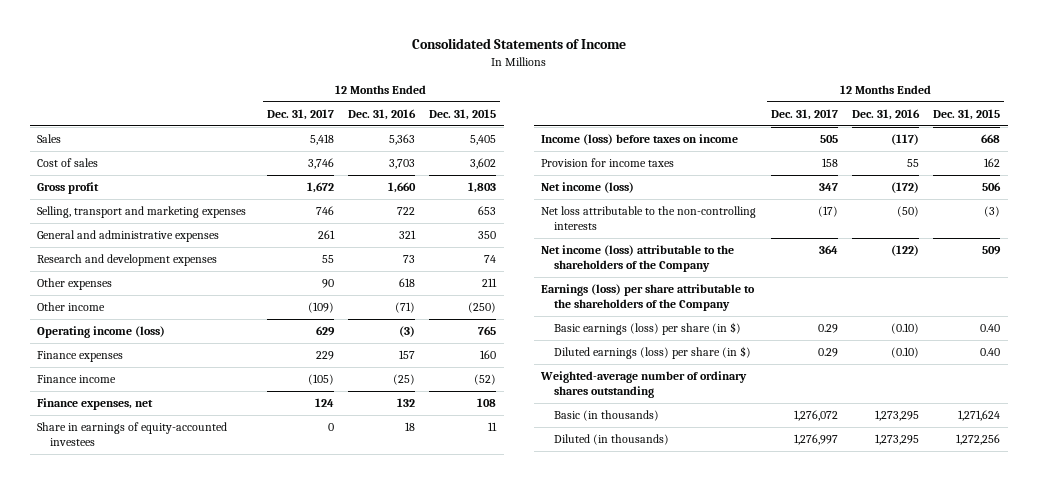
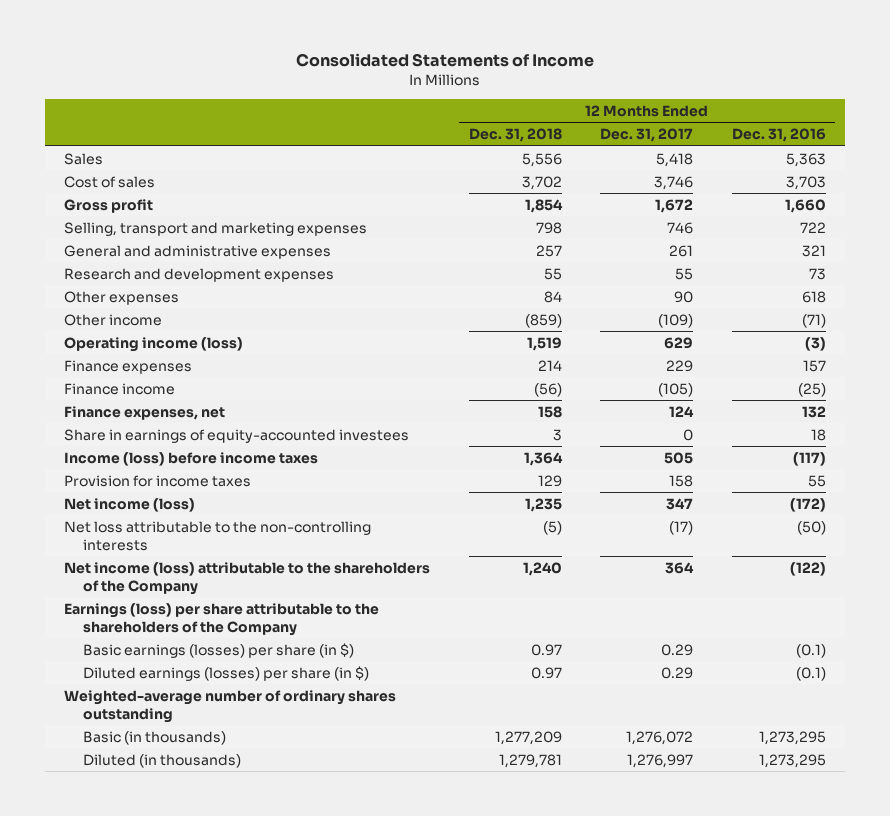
[429,109,497,121] Dec. 31, 2015 -> none
none -> [468,128,562,143] Dec. 31, 2018
[541,134,739,146] Income (loss) before taxes on income -> [63,451,318,466] Income (loss) before income taxes
[553,322,741,336] Basic earnings (loss) per share (in $) -> [83,642,355,658] Basic earnings (losses) per share (in $)
[891,323,920,335] (0.10) -> [795,643,826,658] (0.1)
[553,346,751,360] Diluted earnings (loss) per share (in $) -> [83,665,370,681] Diluted earnings (losses) per share (in $)
[891,347,920,359] (0.10) -> [795,666,826,681] (0.1)

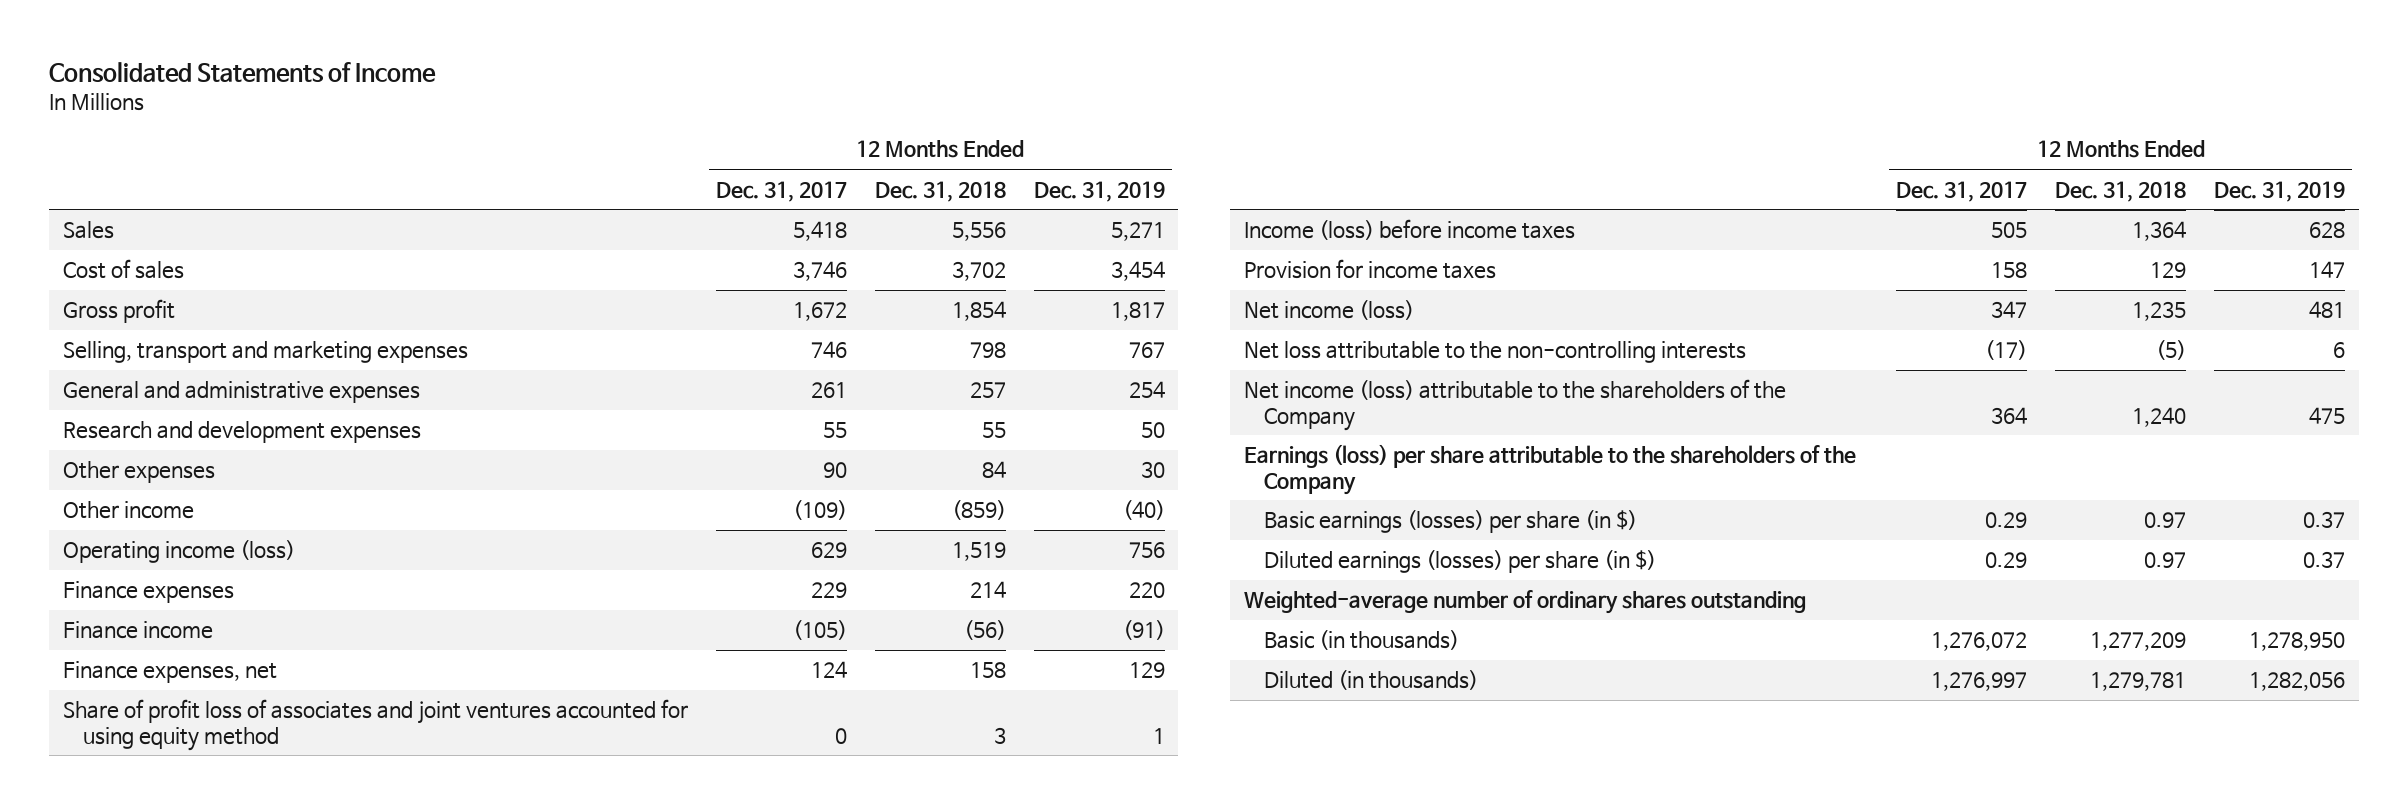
[731,128,826,143] Dec. 31, 2016 -> none
none -> [1033,180,1165,202] Dec. 31, 2019
[63,428,409,443] Share in earnings of equity-accounted investees -> [63,699,689,751] Share of profit loss of associates and joint ventures accounted for using equity method

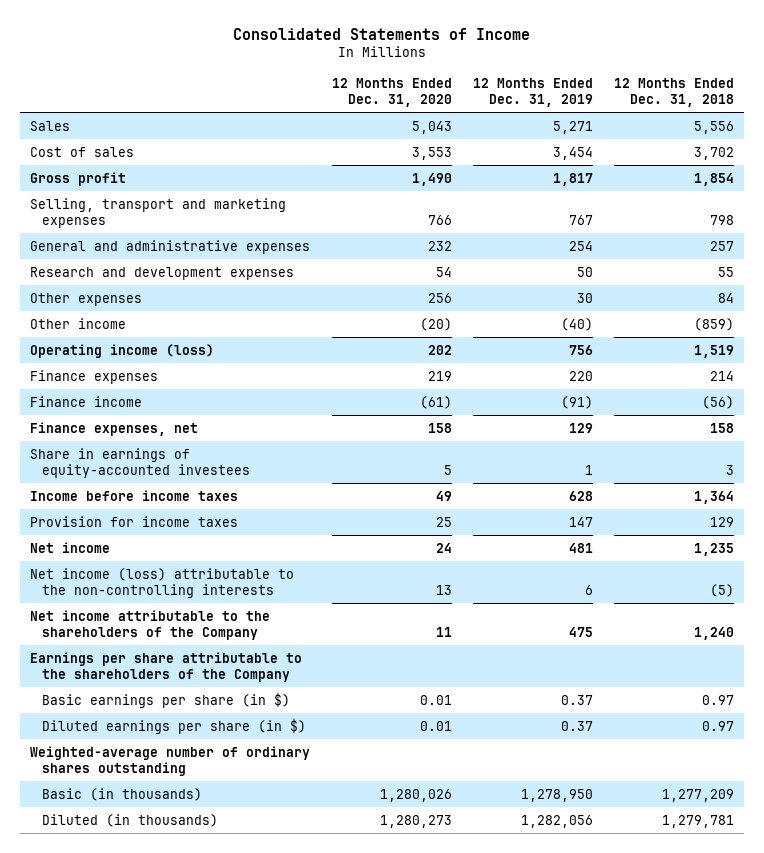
[715,180,847,202] Dec. 31, 2017 -> none
none -> [331,77,452,108] 12 Months Ended Dec. 31, 2020
[63,699,689,751] Share of profit loss of associates and joint ventures accounted for using equity method -> [30,447,250,479] Share in earnings of equity-accounted investees
[1243,219,1575,241] Income (loss) before income taxes -> [30,489,239,501] Income before income taxes
[1243,300,1414,321] Net income (loss) -> [30,541,111,553] Net income
[1243,341,1746,364] Net loss attributable to the non-controlling interests -> [30,567,295,599] Net income (loss) attributable to the non-controlling interests
[1243,379,1786,431] Net income (loss) attributable to the shareholders of the Company -> [30,609,271,641] Net income attributable to the shareholders of the Company
[1243,444,1856,495] Earnings (loss) per share attributable to the shareholders of the Company -> [30,651,303,683] Earnings per share attributable to the shareholders of the Company
[1263,510,1637,534] Basic earnings (losses) per share (in $) -> [41,691,290,708] Basic earnings per share (in $)
[1263,550,1656,574] Diluted earnings (losses) per share (in $) -> [41,717,306,734] Diluted earnings per share (in $)

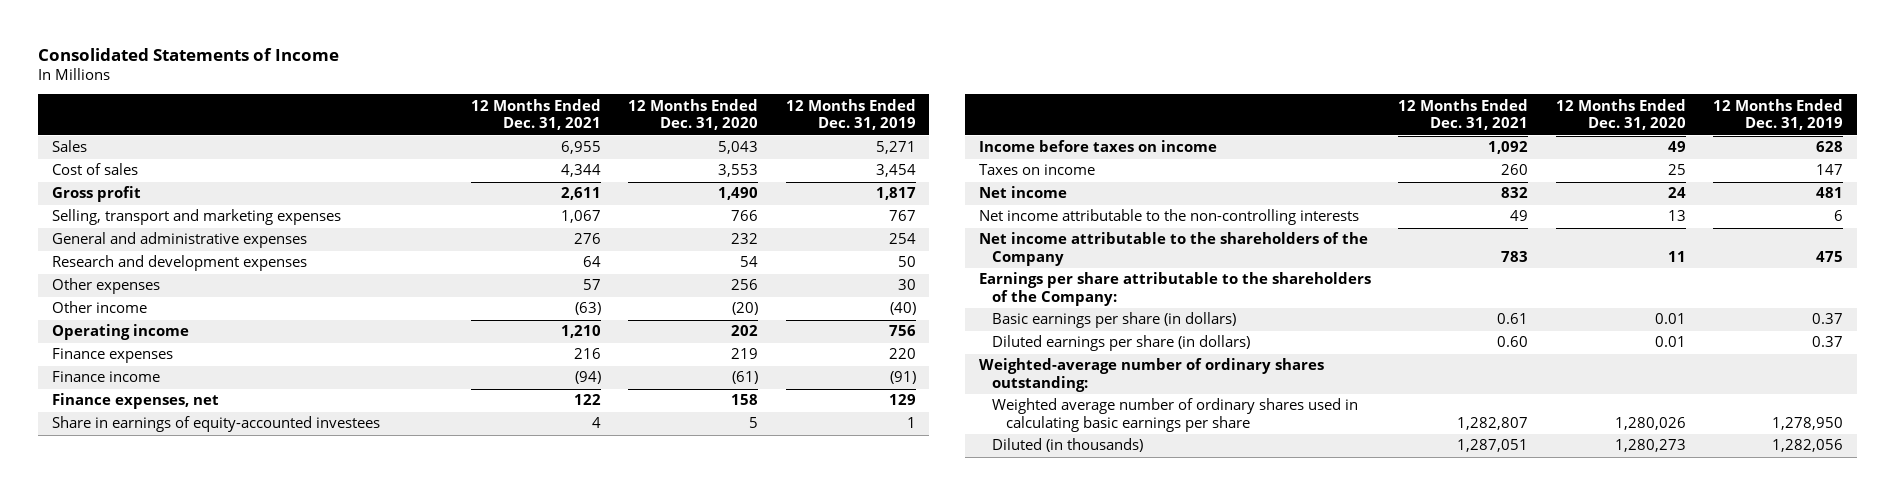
[613,77,734,108] 12 Months Ended Dec. 31, 2018 -> none
none -> [471,98,602,131] 12 Months Ended Dec. 31, 2021
[30,343,215,358] Operating income (loss) -> [51,324,189,341] Operating income
[30,489,239,501] Income before income taxes -> [979,140,1218,153] Income before taxes on income
[30,515,239,527] Provision for income taxes -> [979,164,1096,176] Taxes on income
[30,567,295,599] Net income (loss) attributable to the non-controlling interests -> [979,209,1360,226] Net income attributable to the non-controlling interests
[30,651,303,683] Earnings per share attributable to the shareholders of the Company -> [979,272,1372,306] Earnings per share attributable to the shareholders of the Company:
[41,691,290,708] Basic earnings per share (in $) -> [992,312,1237,329] Basic earnings per share (in dollars)
[41,717,306,734] Diluted earnings per share (in $) -> [992,335,1251,352] Diluted earnings per share (in dollars)
[30,745,311,777] Weighted-average number of ordinary shares outstanding -> [979,358,1325,392] Weighted-average number of ordinary shares outstanding:
[41,787,202,801] Basic (in thousands) -> [992,398,1359,432] Weighted average number of ordinary shares used in calculating basic earnings per share

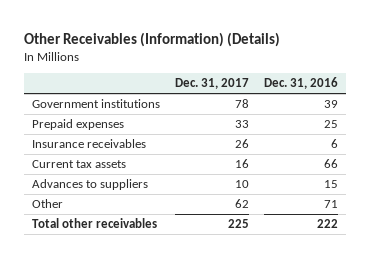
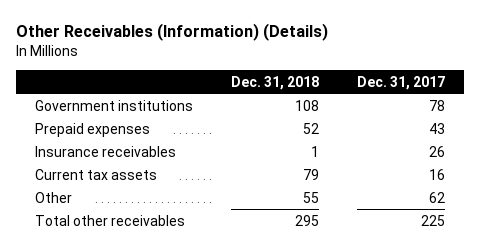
[264,77,339,90] Dec. 31, 2016 -> none
none -> [230,75,319,90] Dec. 31, 2018
[235,120,250,129] 33 -> [429,122,446,134] 43
[32,179,149,191] Advances to suppliers -> none

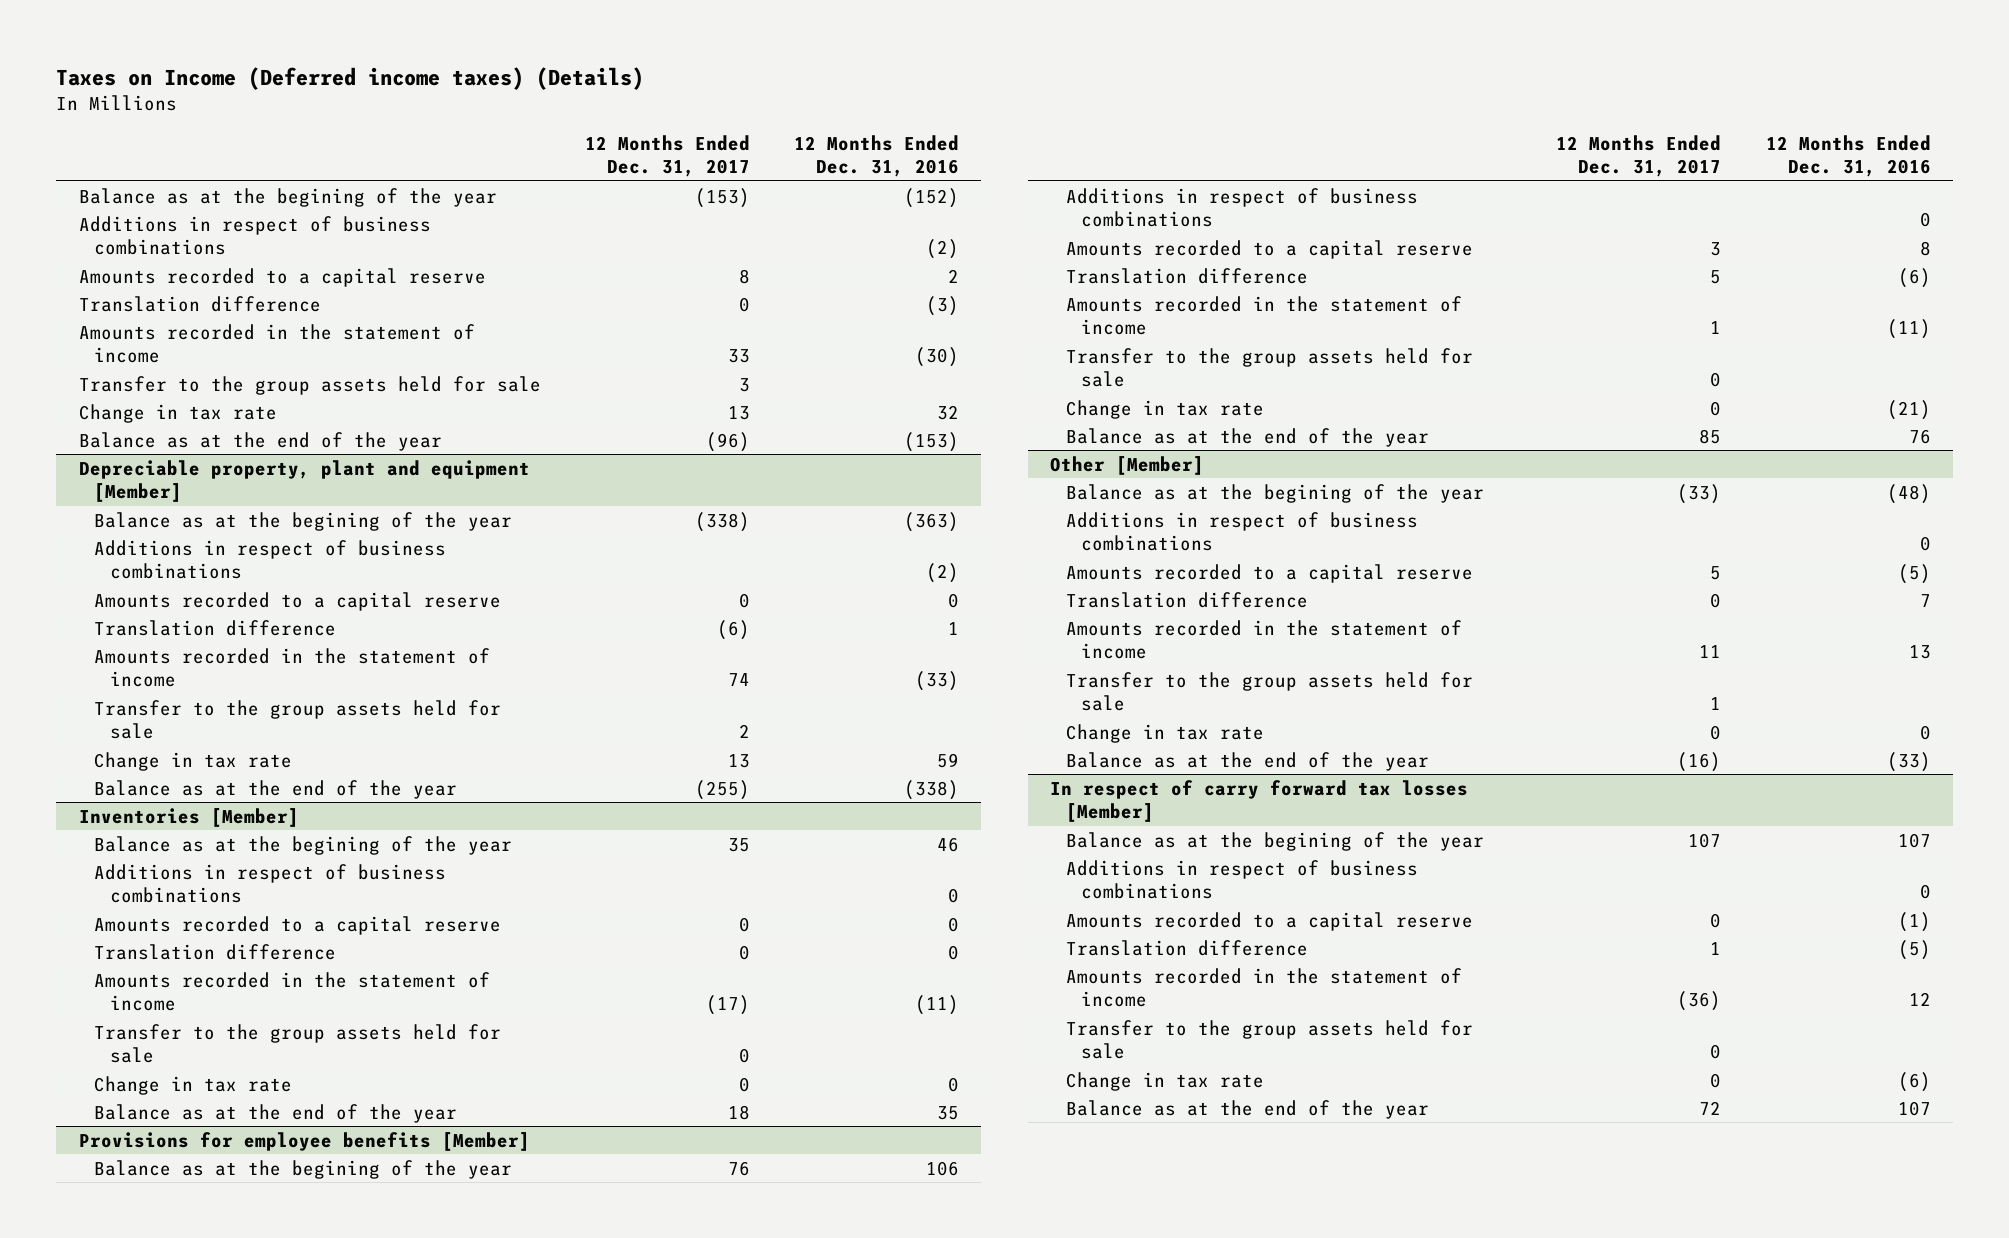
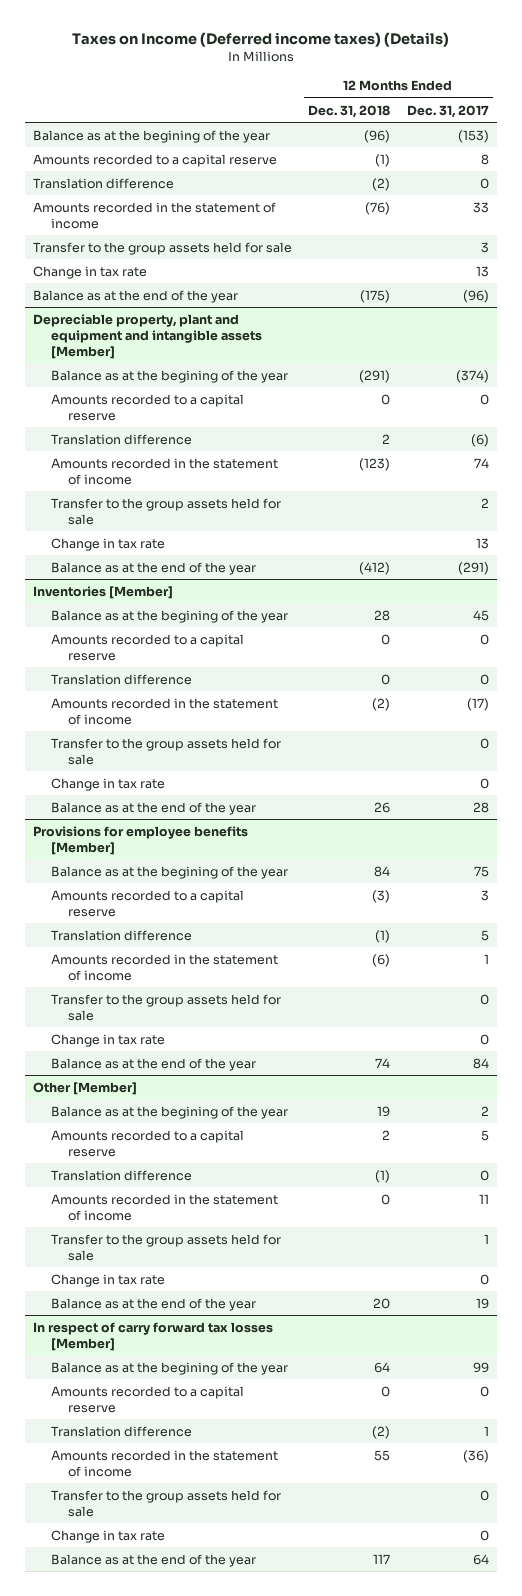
[794,134,960,177] 12 Months Ended Dec. 31, 2016 -> none
none -> [308,104,391,118] Dec. 31, 2018
[78,215,431,256] Additions in respect of business combinations -> none
[94,539,447,580] Additions in respect of business combinations -> none
[78,459,530,503] Depreciable property, plant and equipment [Member] -> [32,313,262,359] Depreciable property, plant and equipment and intangible assets [Member]
[694,511,750,532] (338) -> [455,369,489,383] (374)
[694,779,750,800] (255) -> [457,561,489,575] (291)
[94,863,447,904] Additions in respect of business combinations -> none
[727,837,750,852] 35 -> [472,609,489,621] 45
[727,1104,750,1120] 18 -> [472,801,489,813] 28
[1065,187,1418,228] Additions in respect of business combinations -> none
[727,1160,750,1176] 76 -> [473,865,489,877] 75
[1699,428,1722,444] 85 -> [472,1057,489,1069] 84
[1065,511,1418,552] Additions in respect of business combinations -> none
[1677,483,1722,504] (33) -> [480,1105,489,1116] 2
[1677,751,1722,772] (16) -> [475,1297,489,1309] 19
[1065,859,1418,900] Additions in respect of business combinations -> none
[1688,832,1722,848] 107 -> [472,1361,489,1373] 99
[1699,1100,1722,1115] 72 -> [472,1553,489,1565] 64

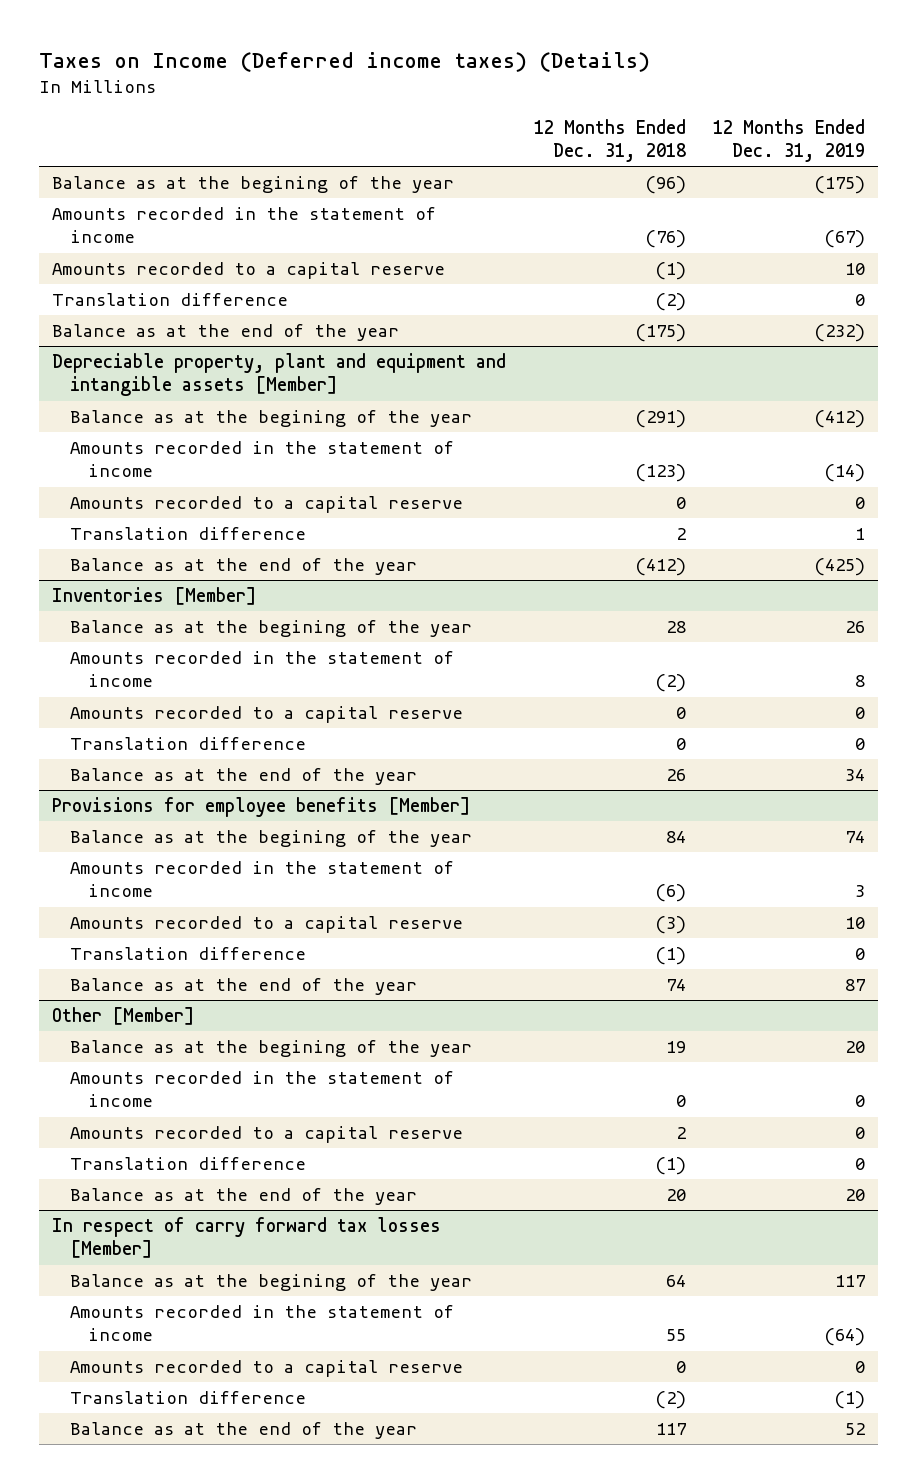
[406,104,489,118] Dec. 31, 2017 -> none
none -> [712,118,865,163] 12 Months Ended Dec. 31, 2019
[32,201,276,229] Amounts recorded in the statement of income -> [52,207,437,244] Amounts recorded in the statement of income
[32,241,292,255] Transfer to the group assets held for sale -> none
[32,265,147,279] Change in tax rate -> none
[50,457,278,485] Amounts recorded in the statement of income -> [70,441,455,478] Amounts recorded in the statement of income
[50,497,281,525] Transfer to the group assets held for sale -> none
[50,537,165,551] Change in tax rate -> none
[50,697,278,725] Amounts recorded in the statement of income -> [70,651,455,688] Amounts recorded in the statement of income
[50,737,281,765] Transfer to the group assets held for sale -> none
[50,777,165,791] Change in tax rate -> none
[50,953,278,981] Amounts recorded in the statement of income -> [70,861,455,898] Amounts recorded in the statement of income
[50,993,281,1021] Transfer to the group assets held for sale -> none
[50,1033,165,1047] Change in tax rate -> none
[50,1193,278,1221] Amounts recorded in the statement of income -> [70,1071,455,1108] Amounts recorded in the statement of income
[50,1233,281,1261] Transfer to the group assets held for sale -> none
[50,1273,165,1287] Change in tax rate -> none
[50,1449,278,1477] Amounts recorded in the statement of income -> [70,1305,455,1342] Amounts recorded in the statement of income
[50,1489,281,1517] Transfer to the group assets held for sale -> none
[50,1529,165,1543] Change in tax rate -> none

